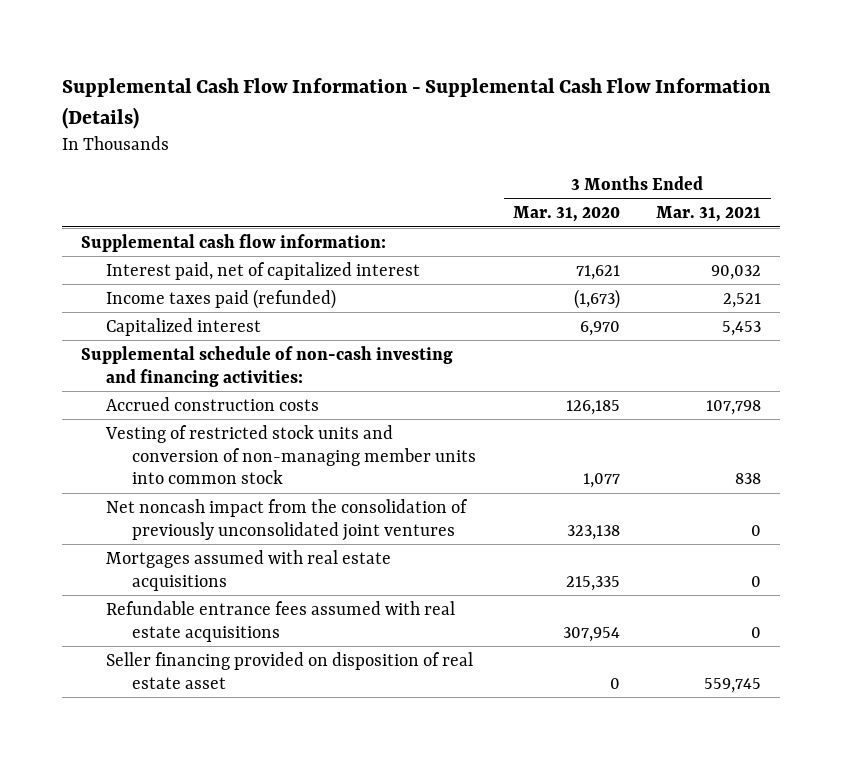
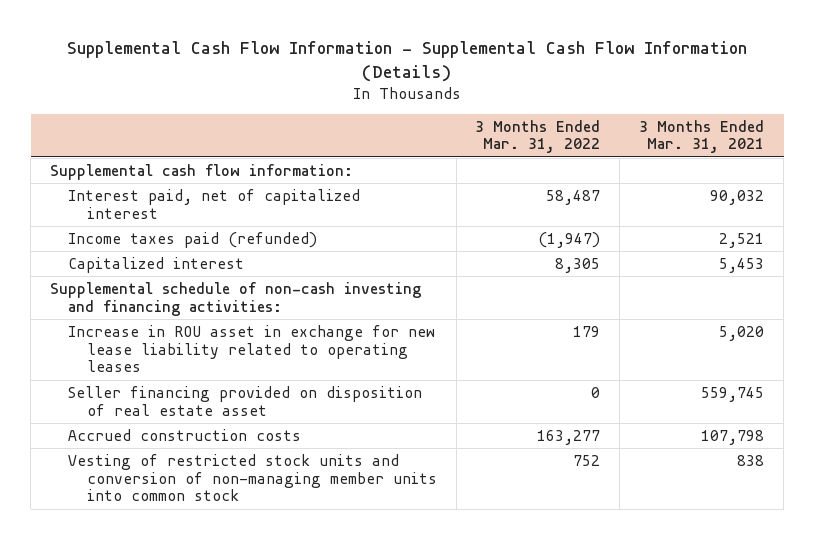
[512,206,620,223] Mar. 31, 2020 -> none
none -> [475,119,601,154] 3 Months Ended Mar. 31, 2022
none -> [68,324,436,373] Increase in ROU asset in exchange for new lease liability related to operating leases
[106,651,474,689] Seller financing provided on disposition of real estate asset -> [68,385,423,416] Seller financing provided on disposition of real estate asset
[106,498,469,541] Net noncash impact from the consolidation of previously unconsolidated joint ventures -> none
[106,549,392,591] Mortgages assumed with real estate acquisitions -> none
[106,600,456,642] Refundable entrance fees assumed with real estate acquisitions -> none

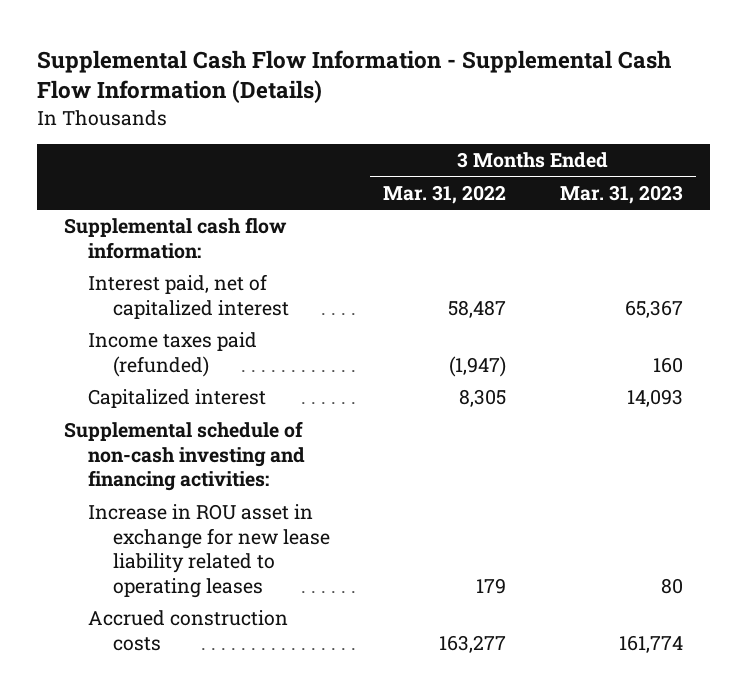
[639,119,765,154] 3 Months Ended Mar. 31, 2021 -> none
none -> [559,184,683,204] Mar. 31, 2023
[68,385,423,416] Seller financing provided on disposition of real estate asset -> none
[68,453,437,502] Vesting of restricted stock units and conversion of non-managing member units into common stock -> none

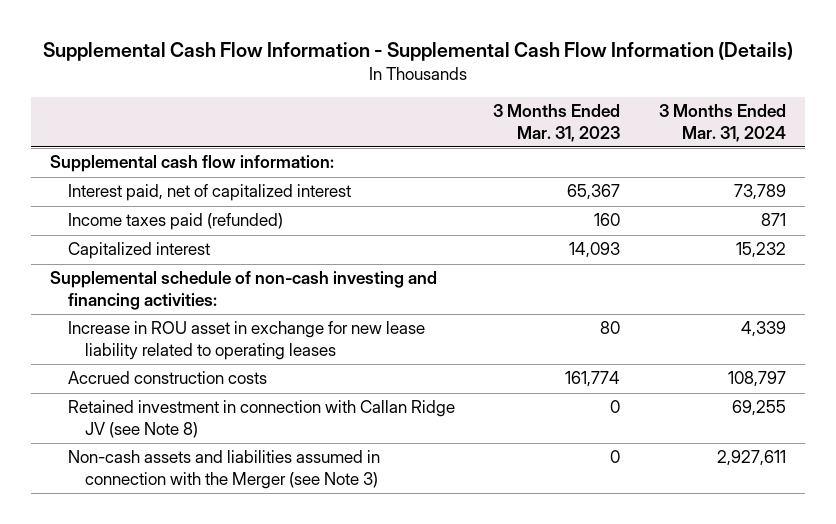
[383,184,507,204] Mar. 31, 2022 -> none
none -> [658,104,786,142] 3 Months Ended Mar. 31, 2024
none -> [67,400,455,438] Retained investment in connection with Callan Ridge JV (see Note 8)
none -> [67,450,380,489] Non-cash assets and liabilities assumed in connection with the Merger (see Note 3)

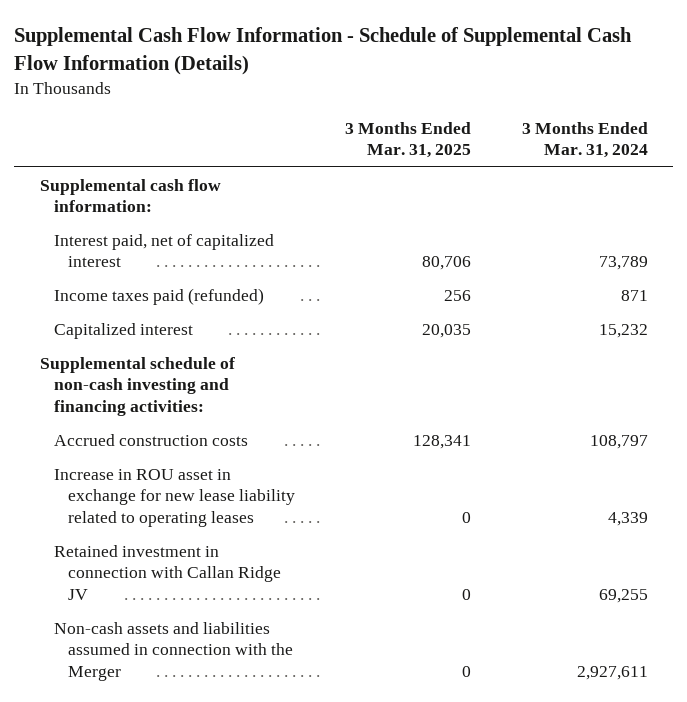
[42,42,793,62] Supplemental Cash Flow Information - Supplemental Cash Flow Information (Details) -> [14,27,633,75] Supplemental Cash Flow Information - Schedule of Supplemental Cash Flow Information (Details)
[493,104,621,142] 3 Months Ended Mar. 31, 2023 -> none
none -> [345,121,472,159] 3 Months Ended Mar. 31, 2025
[67,321,425,360] Increase in ROU asset in exchange for new lease liability related to operating leases -> [53,468,295,527] Increase in ROU asset in exchange for new lease liability related to operating leases
[67,400,455,438] Retained investment in connection with Callan Ridge JV (see Note 8) -> [53,544,281,600] Retained investment in connection with Callan Ridge JV
[67,450,380,489] Non-cash assets and liabilities assumed in connection with the Merger (see Note 3) -> [53,621,293,681] Non-cash assets and liabilities assumed in connection with the Merger

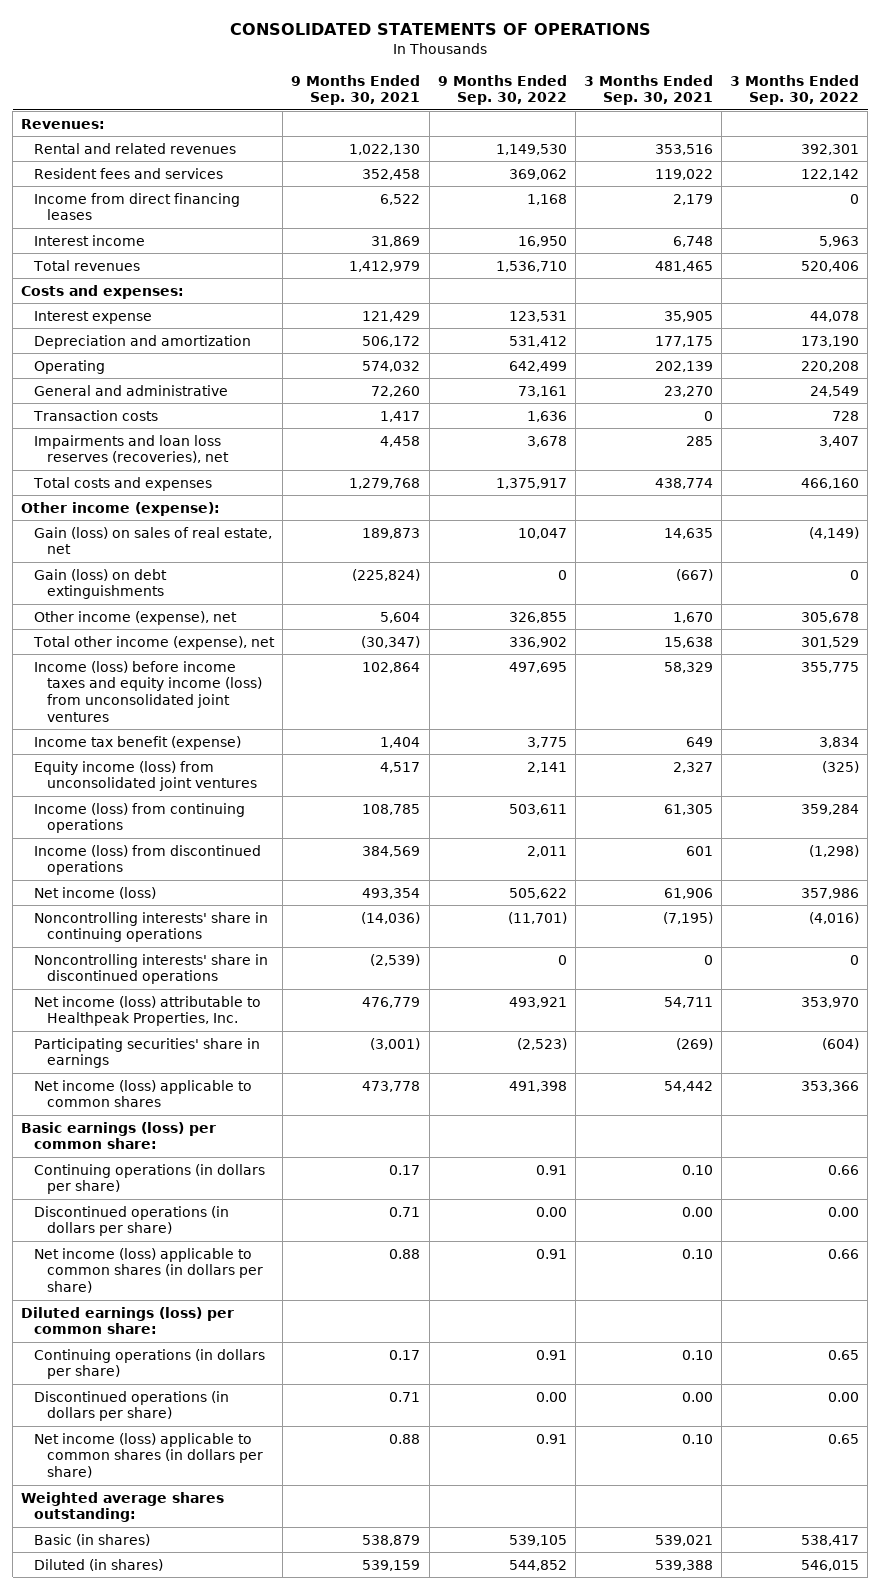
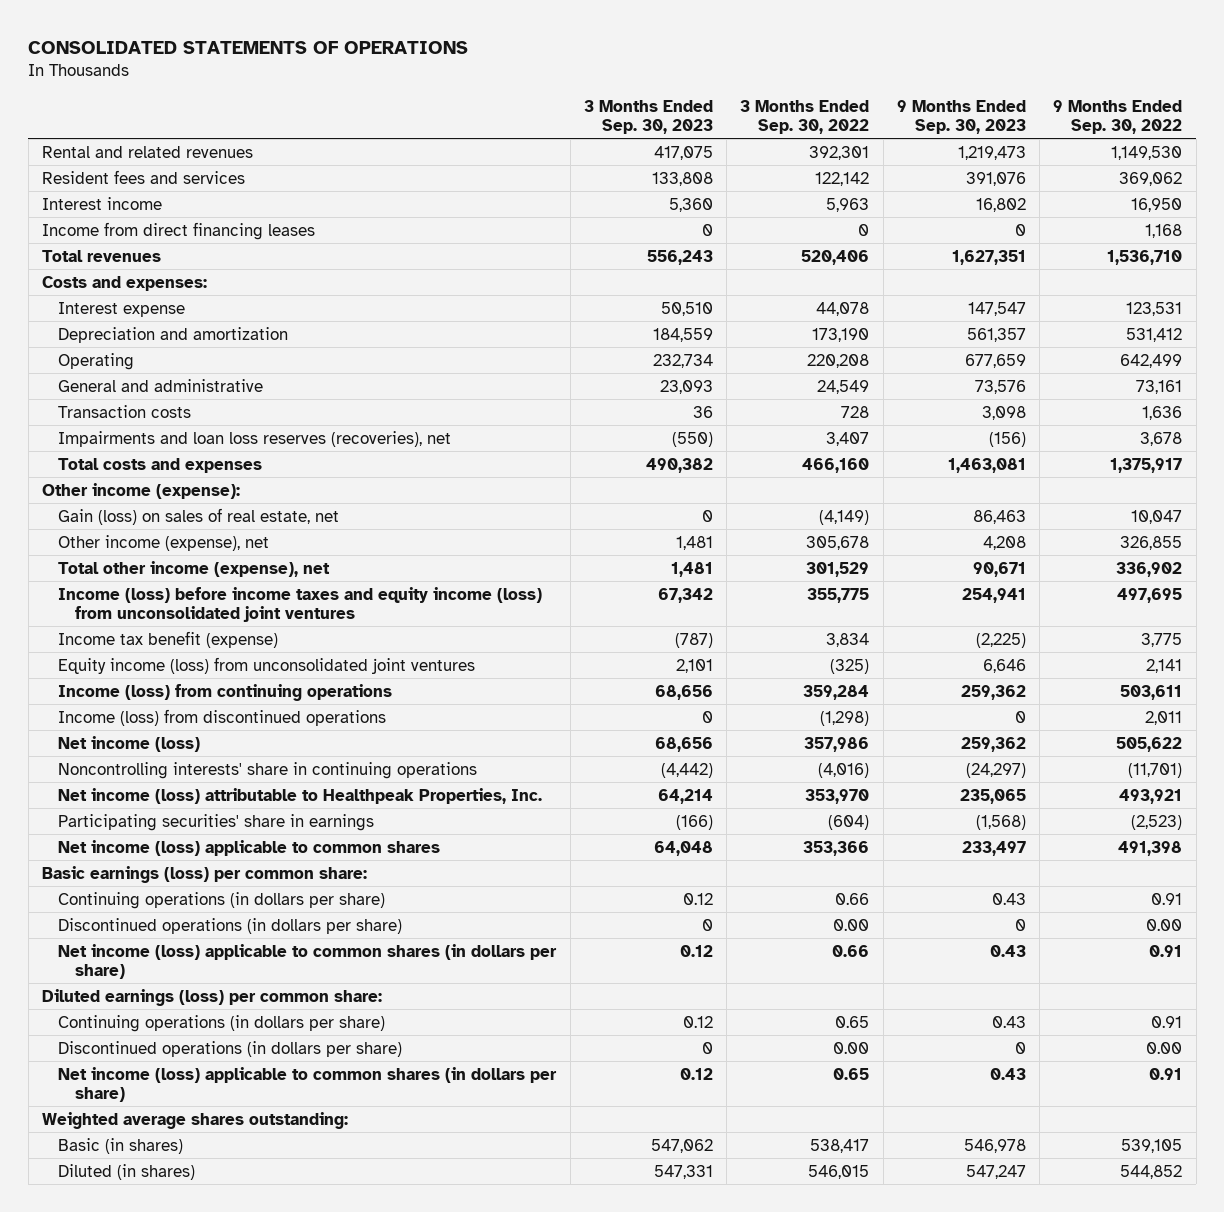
[291,74,421,106] 9 Months Ended Sep. 30, 2021 -> none
[583,74,713,106] 3 Months Ended Sep. 30, 2021 -> none
none -> [583,99,713,134] 3 Months Ended Sep. 30, 2023
none -> [896,99,1026,134] 9 Months Ended Sep. 30, 2023
[21,118,106,129] Revenues: -> none
[34,192,241,221] Income from direct financing leases -> [41,221,315,240] Income from direct financing leases
[34,568,168,600] Gain (loss) on debt extinguishments -> none
[34,953,269,985] Noncontrolling interests' share in discontinued operations -> none

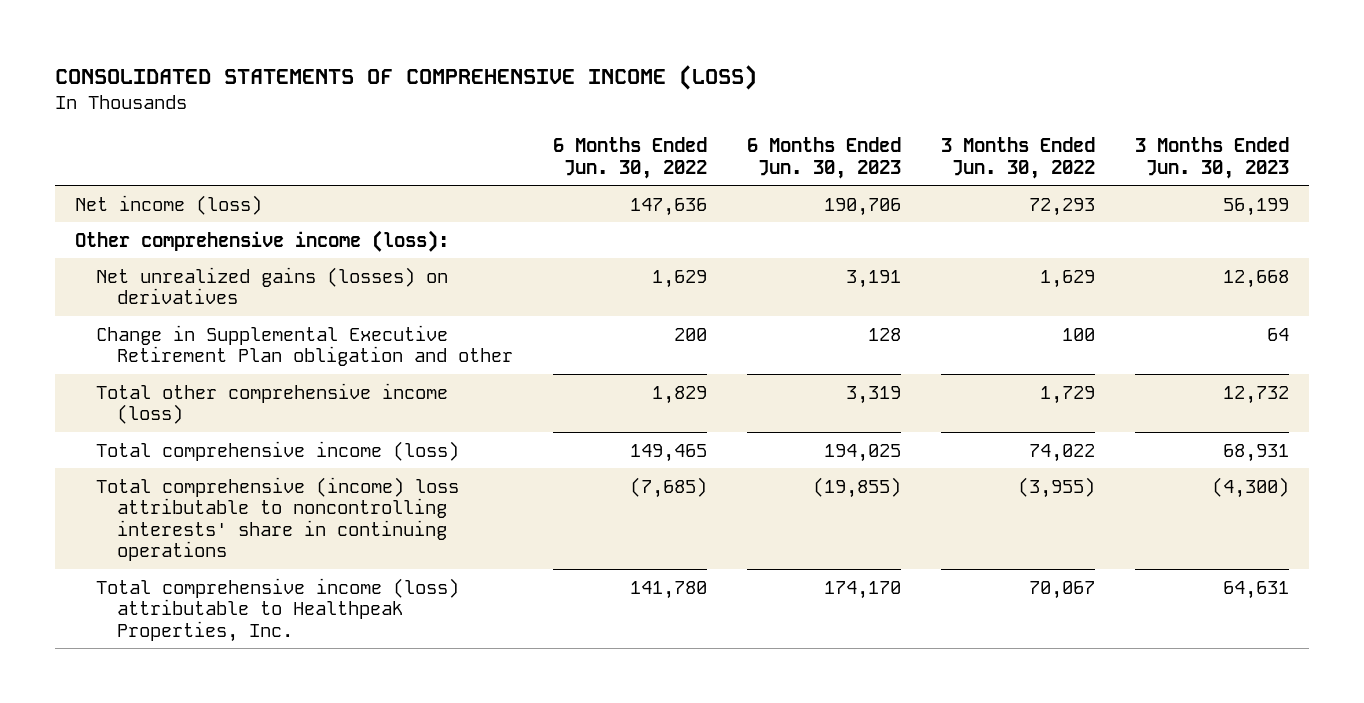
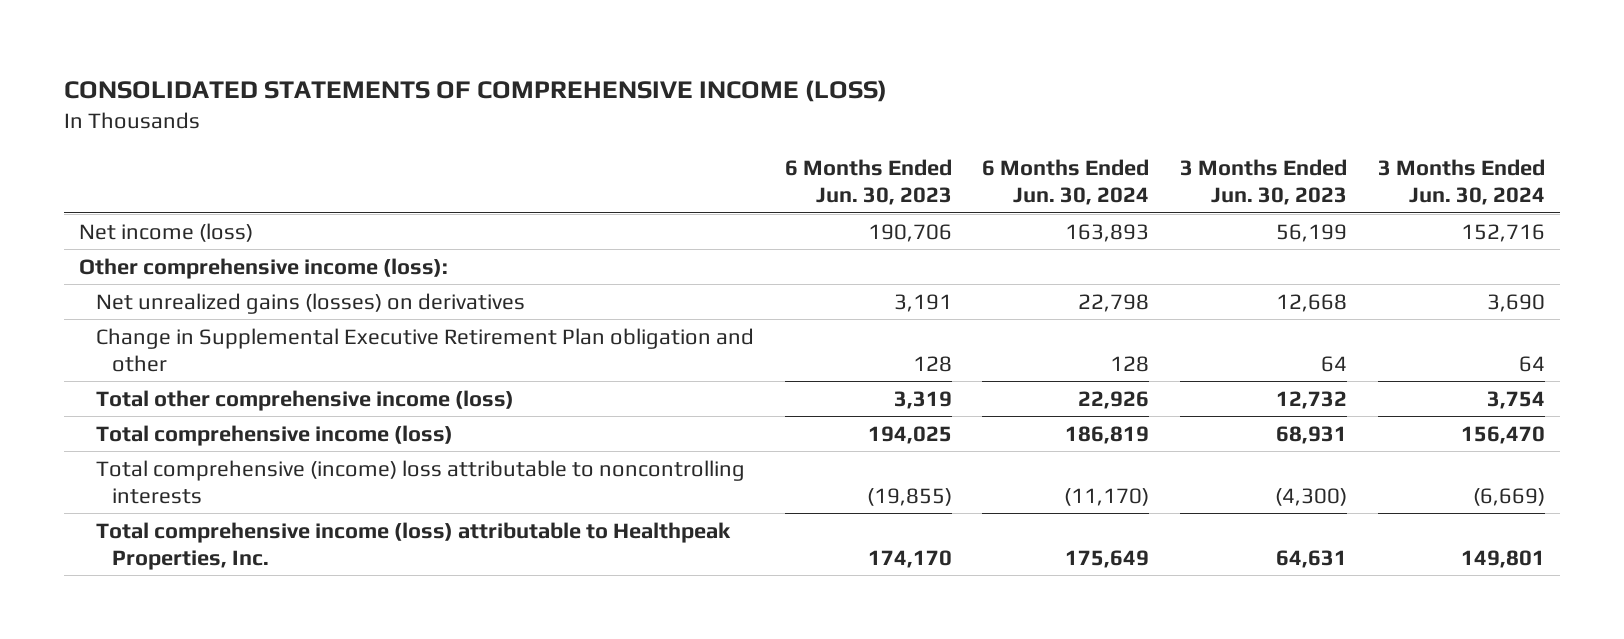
[552,136,707,179] 6 Months Ended Jun. 30, 2022 -> none
[941,136,1096,179] 3 Months Ended Jun. 30, 2022 -> none
none -> [982,158,1150,206] 6 Months Ended Jun. 30, 2024
none -> [1378,158,1546,206] 3 Months Ended Jun. 30, 2024
[95,476,459,562] Total comprehensive (income) loss attributable to noncontrolling interests' share in continuing operations -> [95,459,745,504] Total comprehensive (income) loss attributable to noncontrolling interests

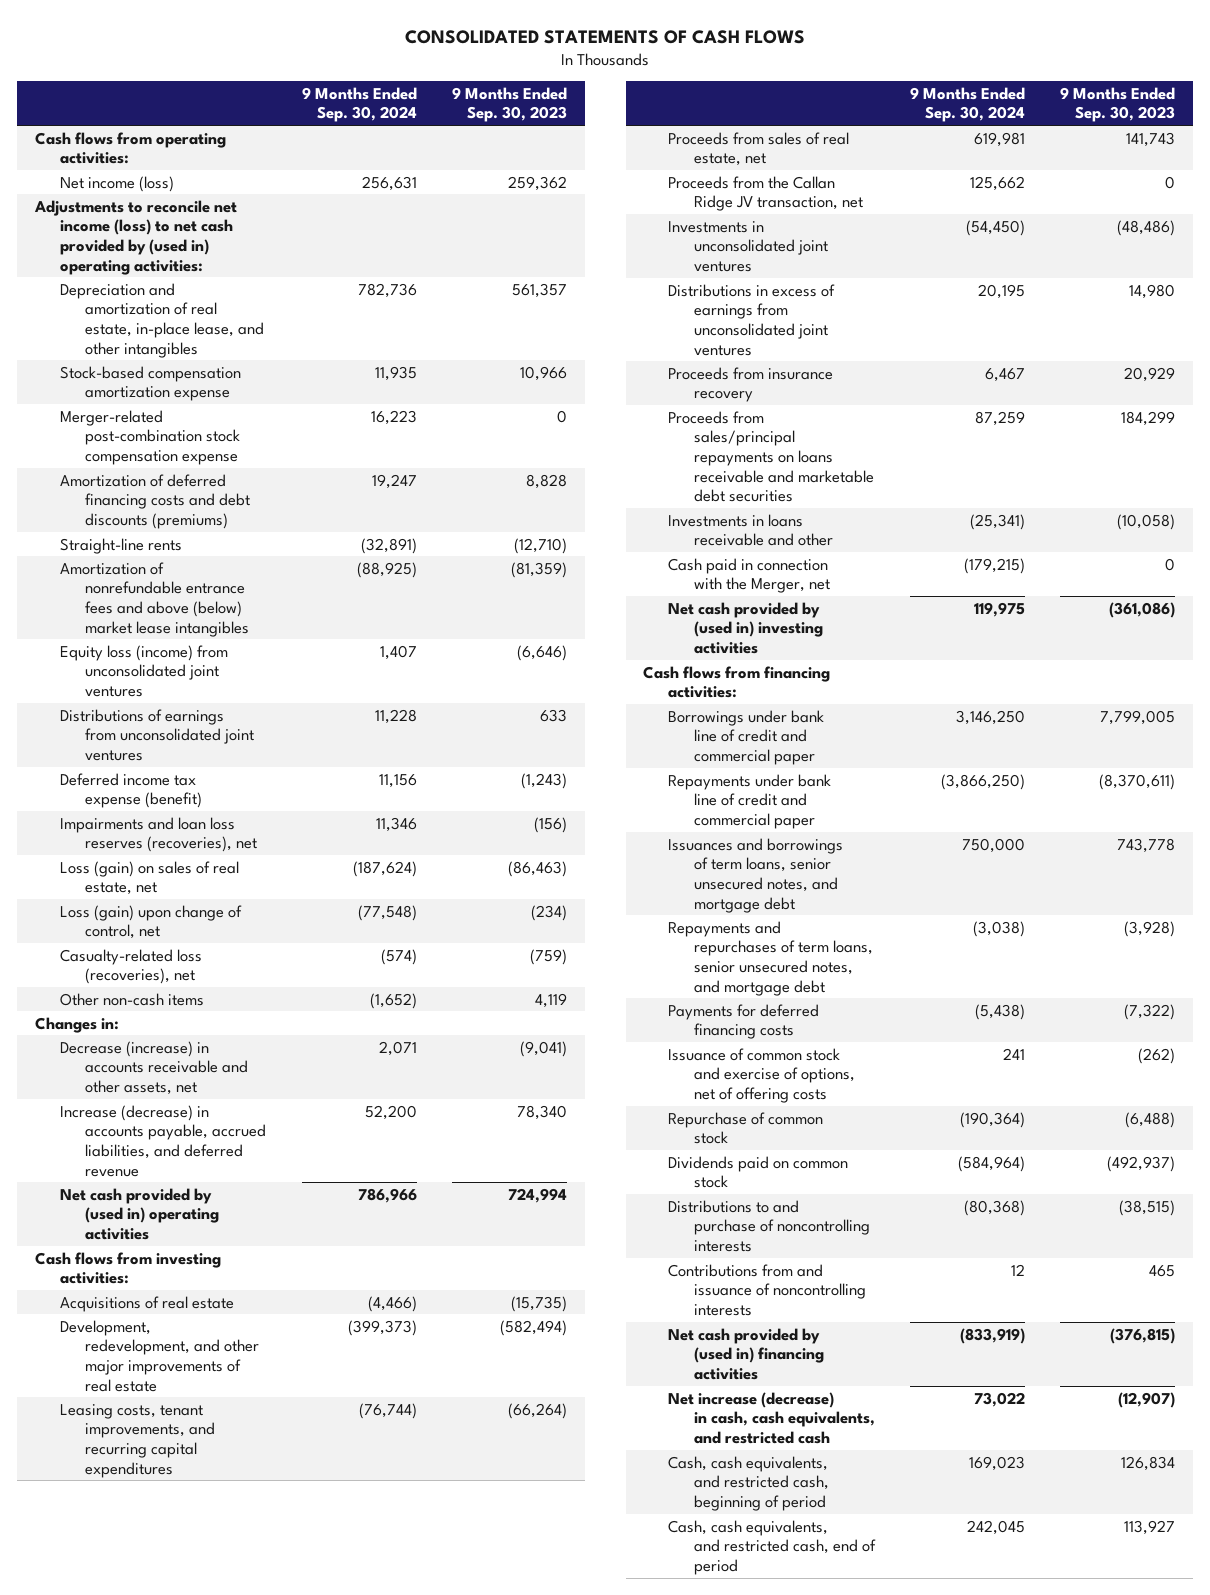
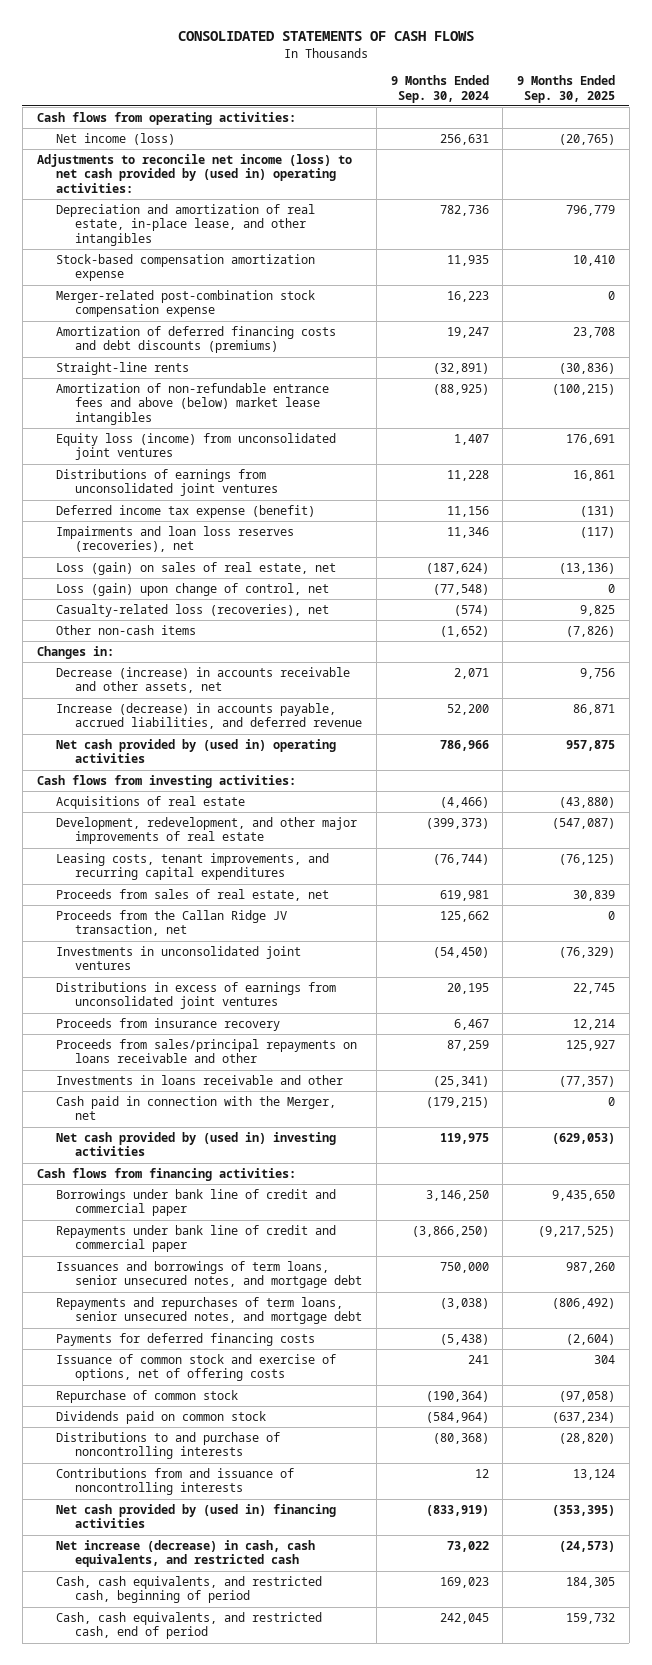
[452,86,568,123] 9 Months Ended Sep. 30, 2023 -> none
none -> [517,74,616,103] 9 Months Ended Sep. 30, 2025
[60,561,250,637] Amortization of nonrefundable entrance fees and above (below) market lease intangibles -> [55,382,329,426] Amortization of non-refundable entrance fees and above (below) market lease intangibles
[668,410,874,503] Proceeds from sales/principal repayments on loans receivable and marketable debt securities -> [55,1038,357,1064] Proceeds from sales/principal repayments on loans receivable and other

